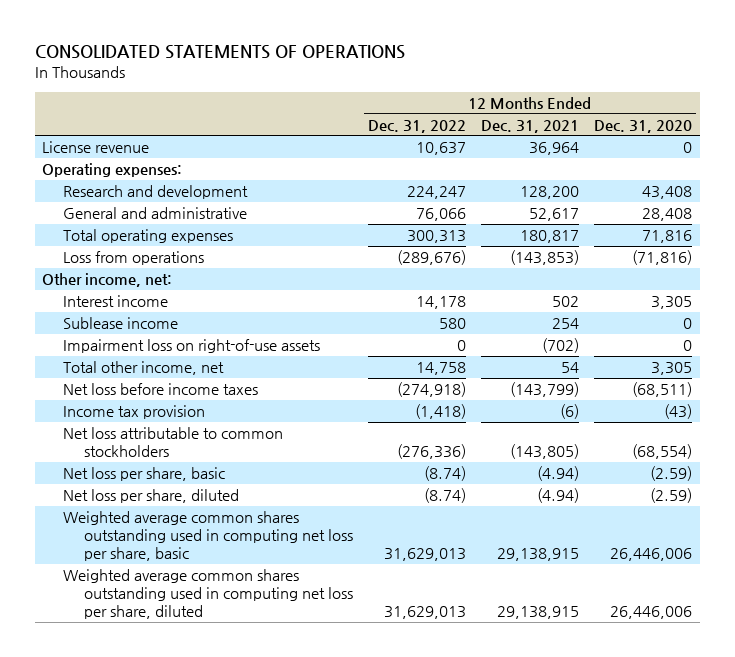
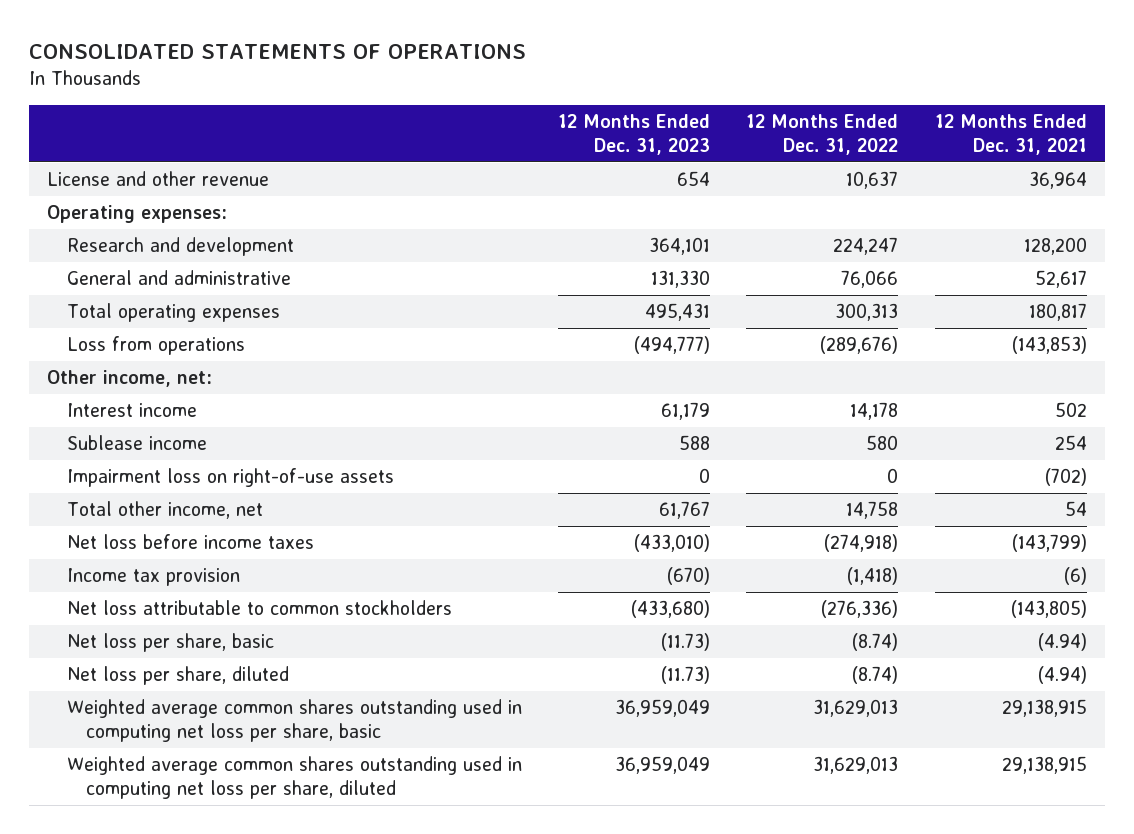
[594,119,693,133] Dec. 31, 2020 -> none
none -> [558,113,711,156] 12 Months Ended Dec. 31, 2023
[42,141,150,154] License revenue -> [46,170,269,186] License and other revenue

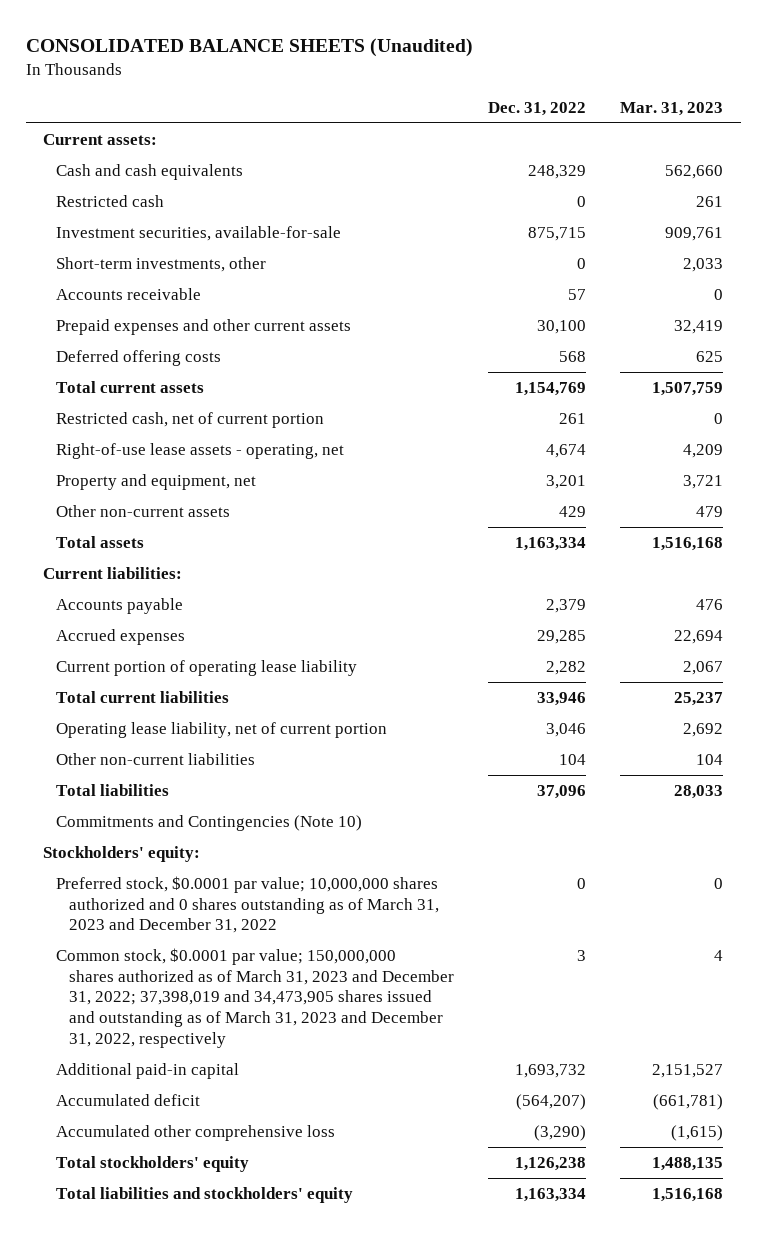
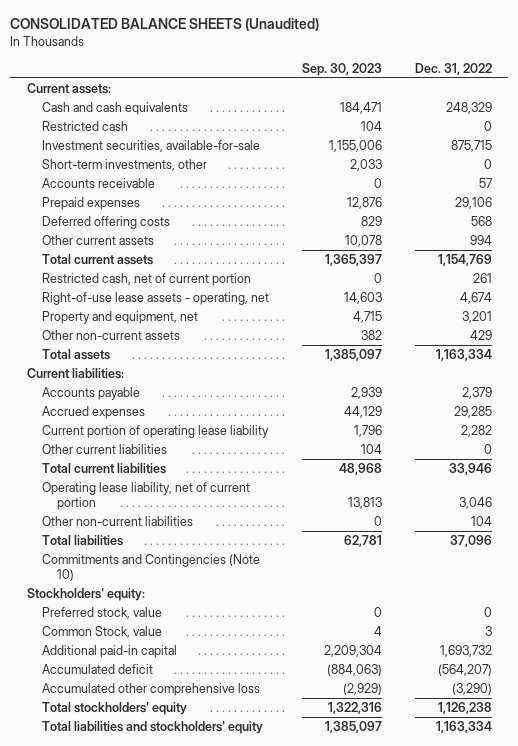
[620,102,724,117] Mar. 31, 2023 -> none
none -> [301,62,382,76] Sep. 30, 2023
[55,318,351,335] Prepaid expenses and other current assets -> [41,197,140,211] Prepaid expenses
[536,319,586,334] 30,100 -> [454,197,492,210] 29,106
none -> [41,235,154,246] Other current assets
none -> [41,444,167,455] Other current liabilities
[55,875,439,934] Preferred stock, $0.0001 par value; 10,000,000 shares authorized and 0 shares outstanding as of March 31, 2023 and December 31, 2022 -> [41,607,162,620] Preferred stock, value
[55,947,454,1048] Common stock, $0.0001 par value; 150,000,000 shares authorized as of March 31, 2023 and December 31, 2022; 37,398,019 and 34,473,905 shares issued and outstanding as of March 31, 2023 and December 31, 2022, respectively -> [41,626,162,639] Common Stock, value

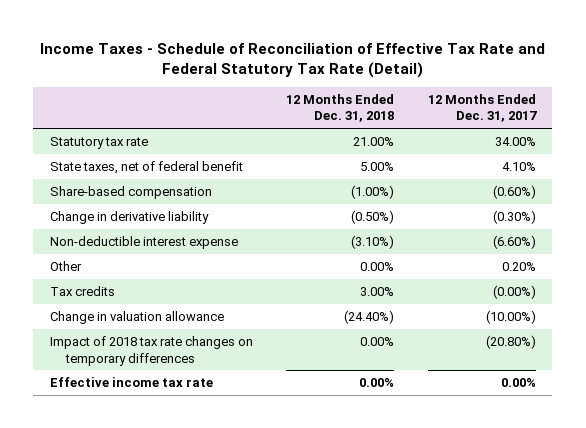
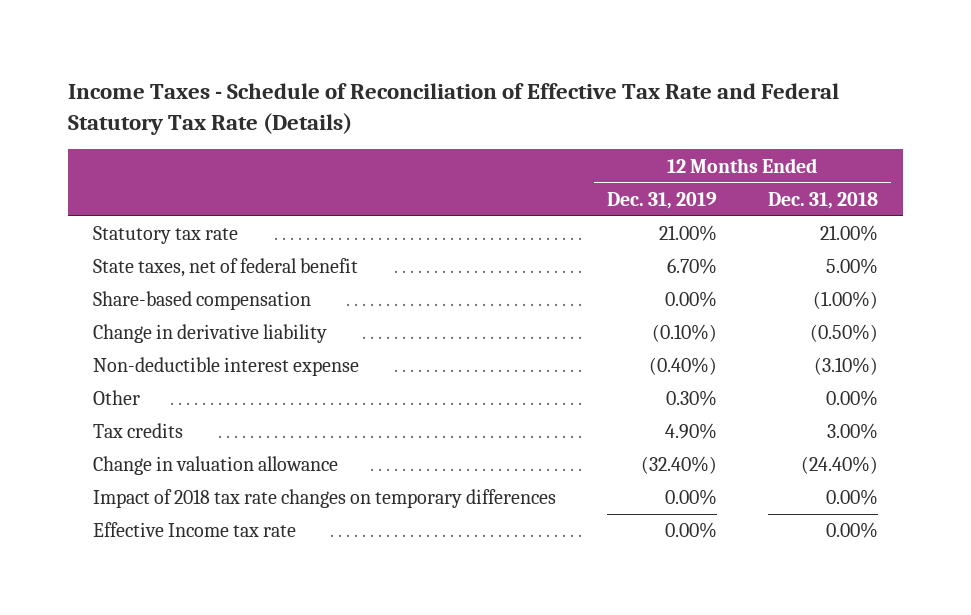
[39,42,545,78] Income Taxes - Schedule of Reconciliation of Effective Tax Rate and Federal Statutory Tax Rate (Detail) -> [67,82,839,135] Income Taxes - Schedule of Reconciliation of Effective Tax Rate and Federal Statutory Tax Rate (Details)
[427,94,537,123] 12 Months Ended Dec. 31, 2017 -> none
none -> [607,191,718,209] Dec. 31, 2019
[49,377,213,388] Effective income tax rate -> [93,522,297,538] Effective Income tax rate

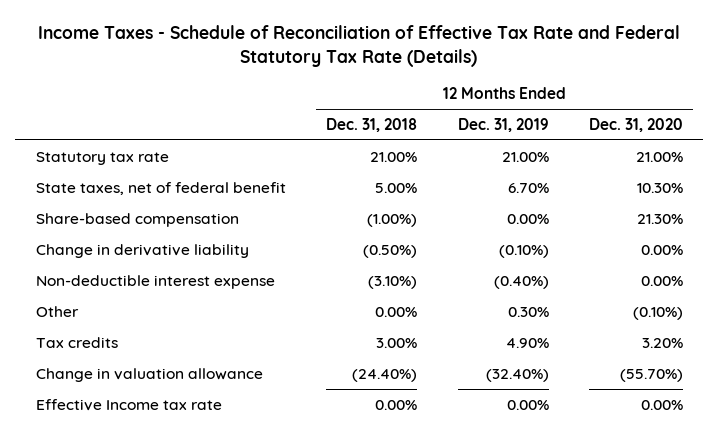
none -> [589,117,684,132] Dec. 31, 2020
[93,489,557,509] Impact of 2018 tax rate changes on temporary differences -> none

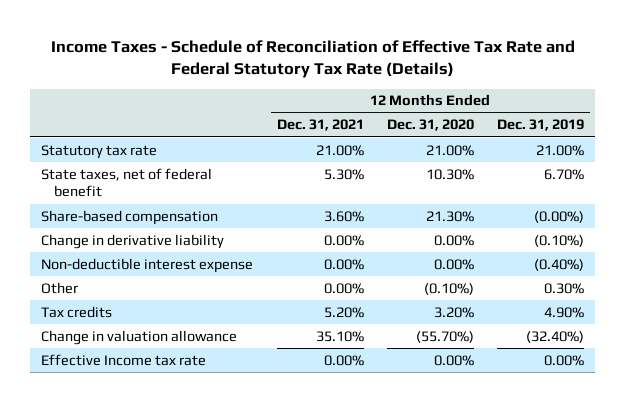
[326,117,418,132] Dec. 31, 2018 -> none
none -> [276,119,364,132] Dec. 31, 2021
[506,213,549,224] 0.00% -> [533,210,584,223] (0.00%)

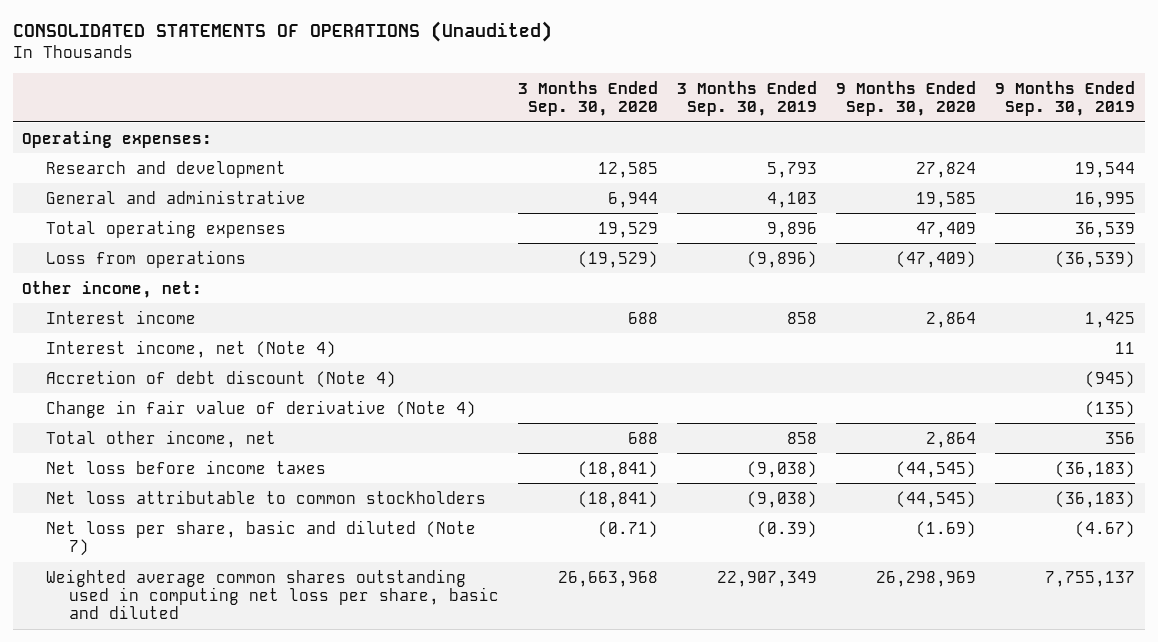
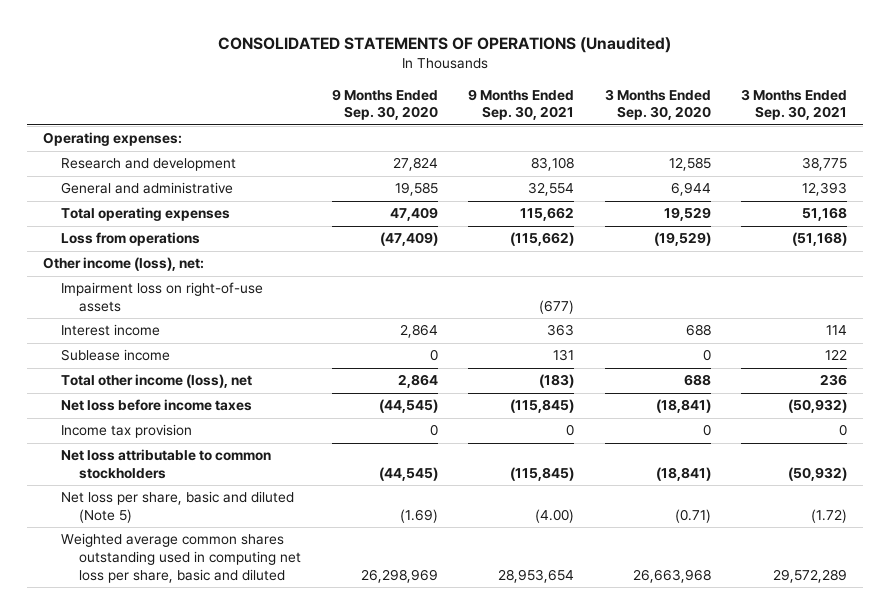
[677,80,818,116] 3 Months Ended Sep. 30, 2019 -> none
[995,80,1136,116] 9 Months Ended Sep. 30, 2019 -> none
none -> [468,88,575,121] 9 Months Ended Sep. 30, 2021
none -> [741,88,848,121] 3 Months Ended Sep. 30, 2021
[22,280,203,298] Other income, net: -> [42,257,204,272] Other income (loss), net:
none -> [60,282,263,312] Impairment loss on right-of-use assets
[45,339,336,358] Interest income, net (Note 4) -> none
[45,369,396,388] Accretion of debt discount (Note 4) -> none
[45,399,476,418] Change in fair value of derivative (Note 4) -> none
none -> [60,349,170,362] Sublease income
[45,429,276,448] Total other income, net -> [60,374,252,389] Total other income (loss), net
none -> [60,424,192,439] Income tax provision
[45,519,476,556] Net loss per share, basic and diluted (Note 7) -> [60,491,294,523] Net loss per share, basic and diluted (Note 5)

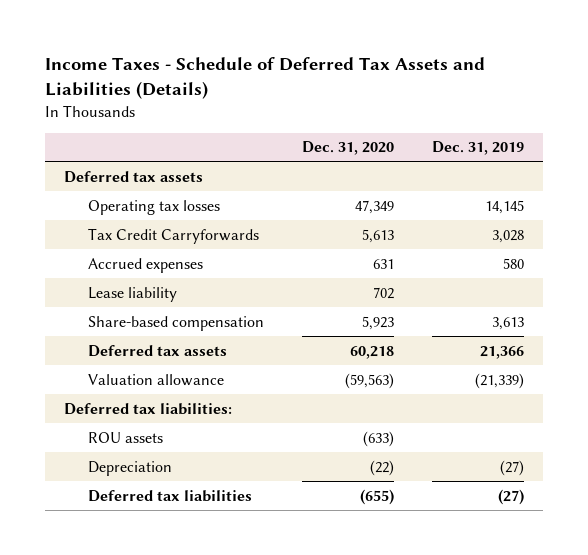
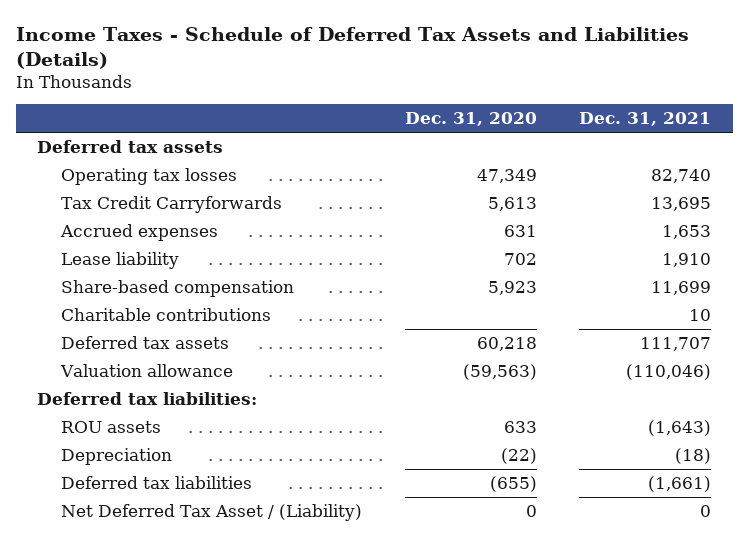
[431,141,524,156] Dec. 31, 2019 -> none
none -> [579,112,712,127] Dec. 31, 2021
none -> [61,307,272,321] Charitable contributions
[363,430,395,447] (633) -> [503,420,537,433] 633
none -> [61,503,363,521] Net Deferred Tax Asset / (Liability)

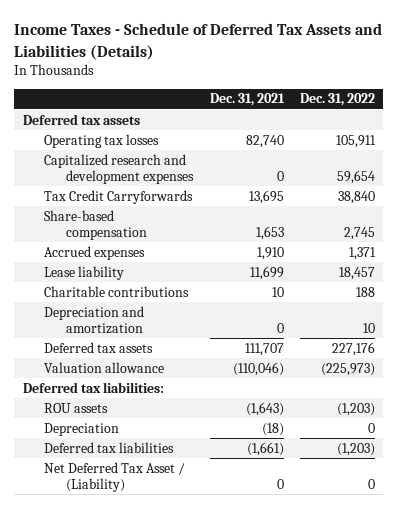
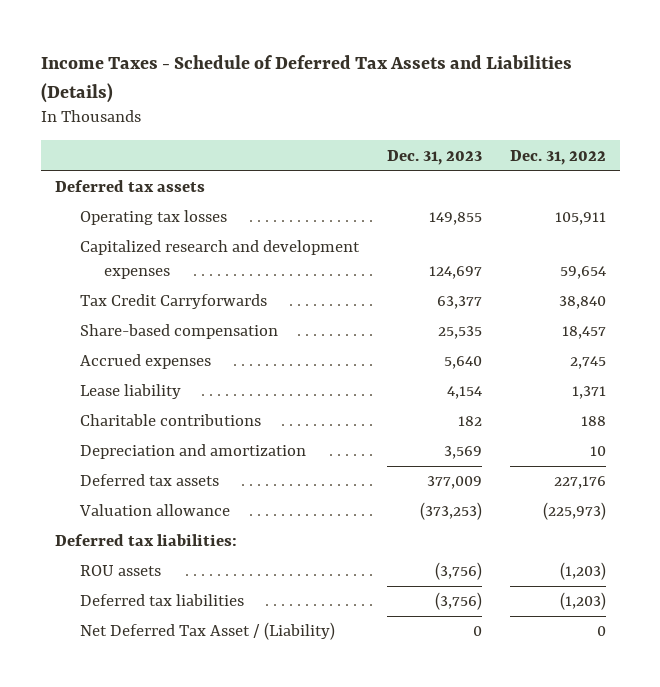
[209,93,285,107] Dec. 31, 2021 -> none
none -> [386,149,482,165] Dec. 31, 2023
[344,226,376,240] 2,745 -> [561,326,606,340] 18,457
[349,246,377,260] 1,371 -> [569,356,606,370] 2,745
[339,266,376,280] 18,457 -> [571,386,606,400] 1,371
[44,422,120,436] Depreciation -> none

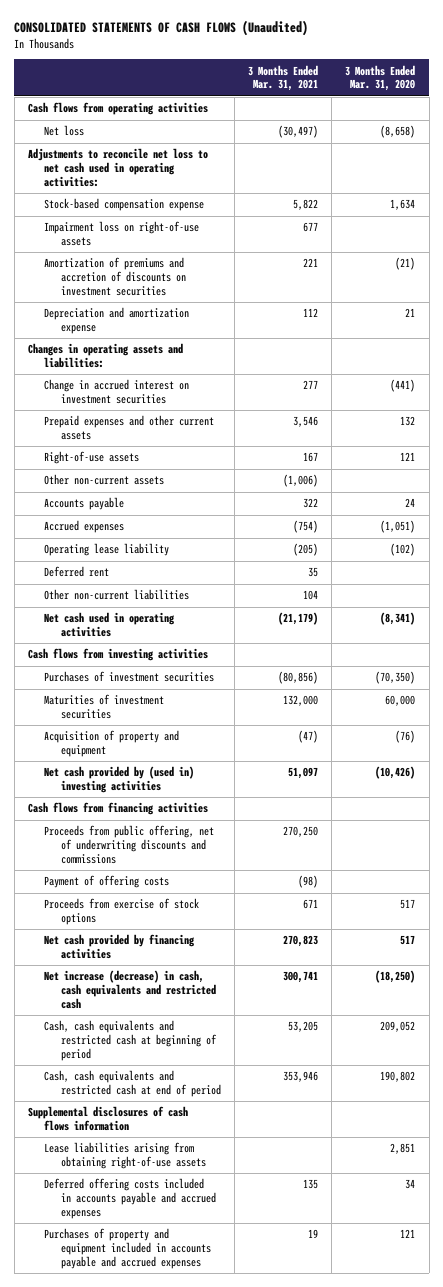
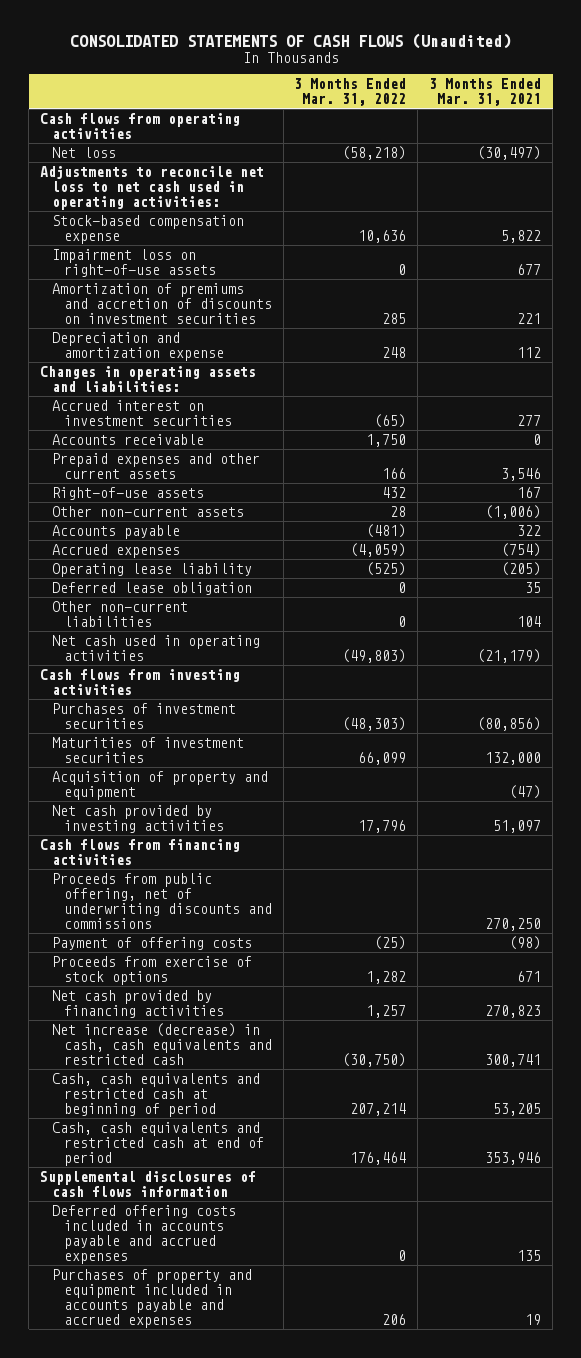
[345,64,416,92] 3 Months Ended Mar. 31, 2020 -> none
none -> [294,78,407,107] 3 Months Ended Mar. 31, 2022
[44,379,190,405] Change in accrued interest on investment securities -> [51,399,232,426] Accrued interest on investment securities
none -> [51,433,204,445] Accounts receivable
[44,566,110,578] Deferred rent -> [51,581,252,595] Deferred lease obligation
[44,766,195,794] Net cash provided by (used in) investing activities -> [51,804,224,833] Net cash provided by investing activities
[44,1142,206,1170] Lease liabilities arising from obtaining right-of-use assets -> none

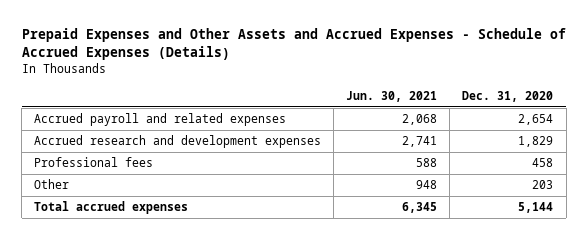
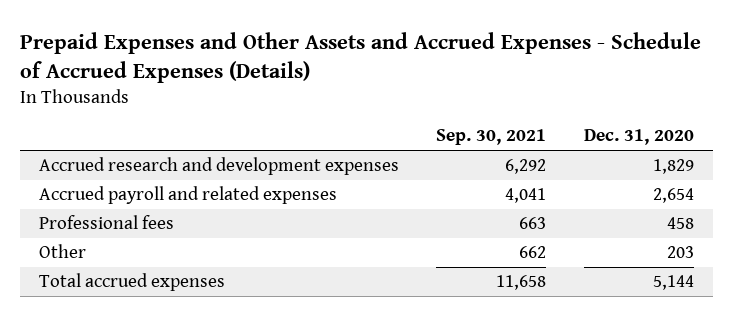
[346,90,438,102] Jun. 30, 2021 -> none
none -> [436,129,547,146] Sep. 30, 2021
[34,113,287,127] Accrued payroll and related expenses -> [38,186,337,205] Accrued payroll and related expenses

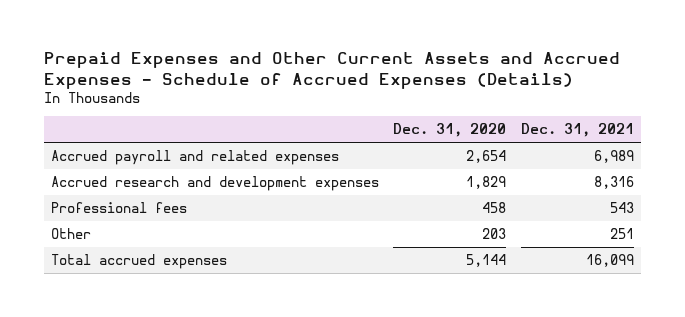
[20,31,702,83] Prepaid Expenses and Other Assets and Accrued Expenses - Schedule of Accrued Expenses (Details) -> [43,52,620,90] Prepaid Expenses and Other Current Assets and Accrued Expenses - Schedule of Accrued Expenses (Details)
[436,129,547,146] Sep. 30, 2021 -> none
none -> [520,123,634,138] Dec. 31, 2021
[38,157,399,176] Accrued research and development expenses -> [51,176,380,192] Accrued research and development expenses

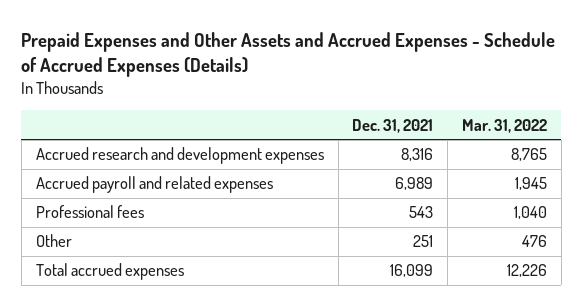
[43,52,620,90] Prepaid Expenses and Other Current Assets and Accrued Expenses - Schedule of Accrued Expenses (Details) -> [21,31,556,78] Prepaid Expenses and Other Assets and Accrued Expenses - Schedule of Accrued Expenses (Details)
[393,123,507,138] Dec. 31, 2020 -> none
none -> [462,118,548,133] Mar. 31, 2022
[51,150,340,166] Accrued payroll and related expenses -> [35,176,273,194] Accrued payroll and related expenses

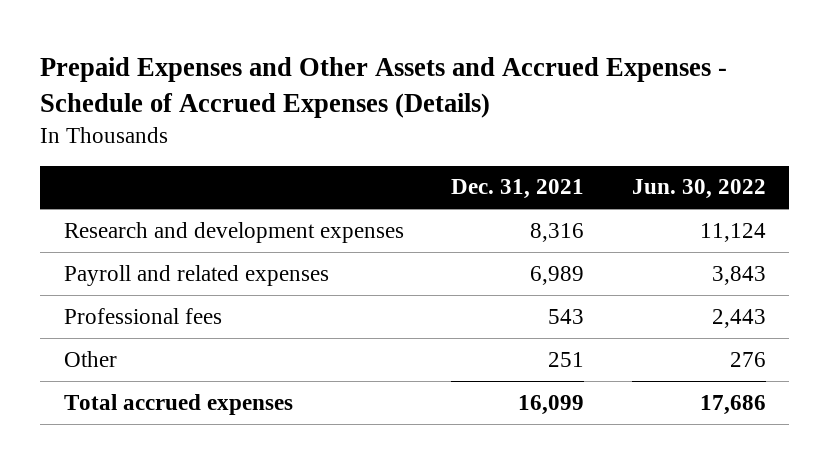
[462,118,548,133] Mar. 31, 2022 -> none
none -> [631,179,766,200] Jun. 30, 2022
[35,147,324,165] Accrued research and development expenses -> [63,221,404,243] Research and development expenses
[35,176,273,194] Accrued payroll and related expenses -> [63,264,329,286] Payroll and related expenses

